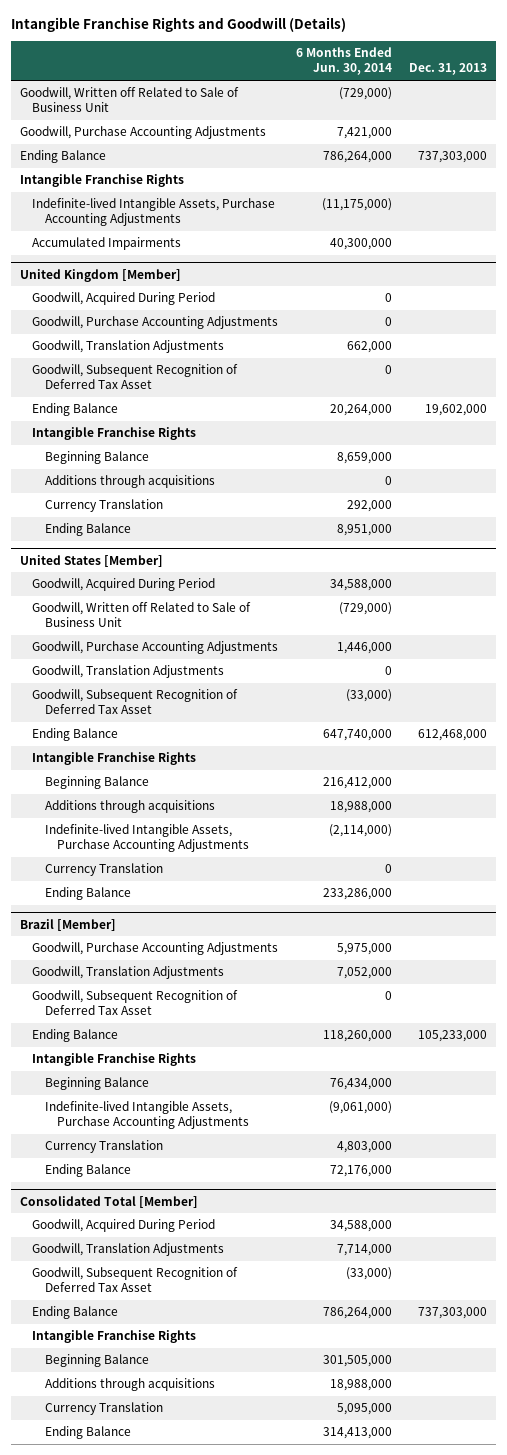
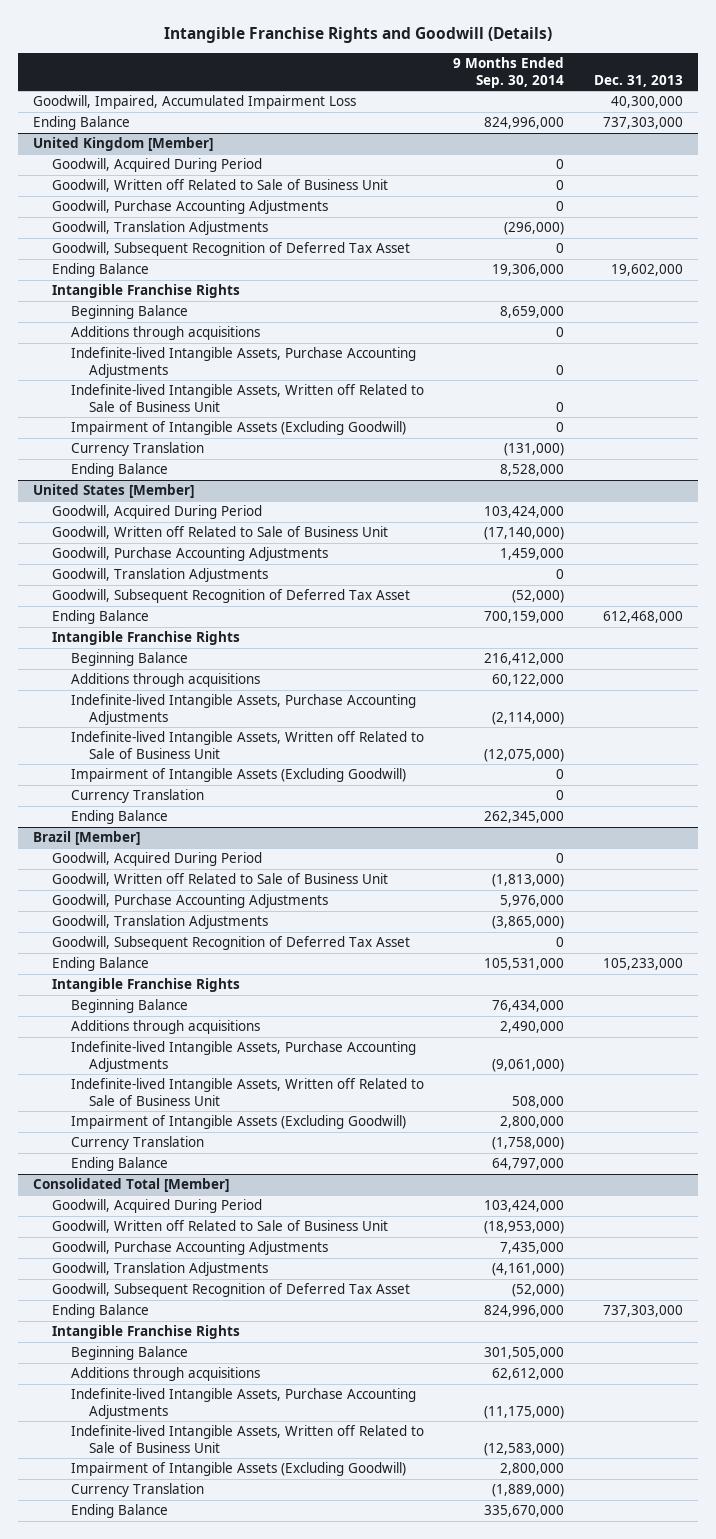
[295,47,392,76] 6 Months Ended Jun. 30, 2014 -> none
none -> [453,57,565,88] 9 Months Ended Sep. 30, 2014
[19,87,239,113] Goodwill, Written off Related to Sale of Business Unit -> none
[19,126,266,140] Goodwill, Purchase Accounting Adjustments -> none
none -> [32,95,356,110] Goodwill, Impaired, Accumulated Impairment Loss
[19,174,184,188] Intangible Franchise Rights -> none
[32,198,276,227] Indefinite-lived Intangible Assets, Purchase Accounting Adjustments -> none
[32,237,182,251] Accumulated Impairments -> none
none -> [51,179,388,193] Goodwill, Written off Related to Sale of Business Unit
none -> [70,347,416,378] Indefinite-lived Intangible Assets, Purchase Accounting Adjustments
none -> [70,384,424,412] Indefinite-lived Intangible Assets, Written off Related to Sale of Business Unit
none -> [70,421,406,436] Impairment of Intangible Assets (Excluding Goodwill)
none -> [70,731,424,759] Indefinite-lived Intangible Assets, Written off Related to Sale of Business Unit
none -> [70,768,406,783] Impairment of Intangible Assets (Excluding Goodwill)
none -> [51,852,262,867] Goodwill, Acquired During Period
none -> [51,873,388,887] Goodwill, Written off Related to Sale of Business Unit
none -> [70,1020,260,1035] Additions through acquisitions
none -> [70,1078,424,1106] Indefinite-lived Intangible Assets, Written off Related to Sale of Business Unit
none -> [70,1115,406,1130] Impairment of Intangible Assets (Excluding Goodwill)
none -> [51,1220,388,1234] Goodwill, Written off Related to Sale of Business Unit
none -> [51,1241,328,1256] Goodwill, Purchase Accounting Adjustments
none -> [70,1388,416,1419] Indefinite-lived Intangible Assets, Purchase Accounting Adjustments
none -> [70,1425,424,1453] Indefinite-lived Intangible Assets, Written off Related to Sale of Business Unit
none -> [70,1462,406,1477] Impairment of Intangible Assets (Excluding Goodwill)

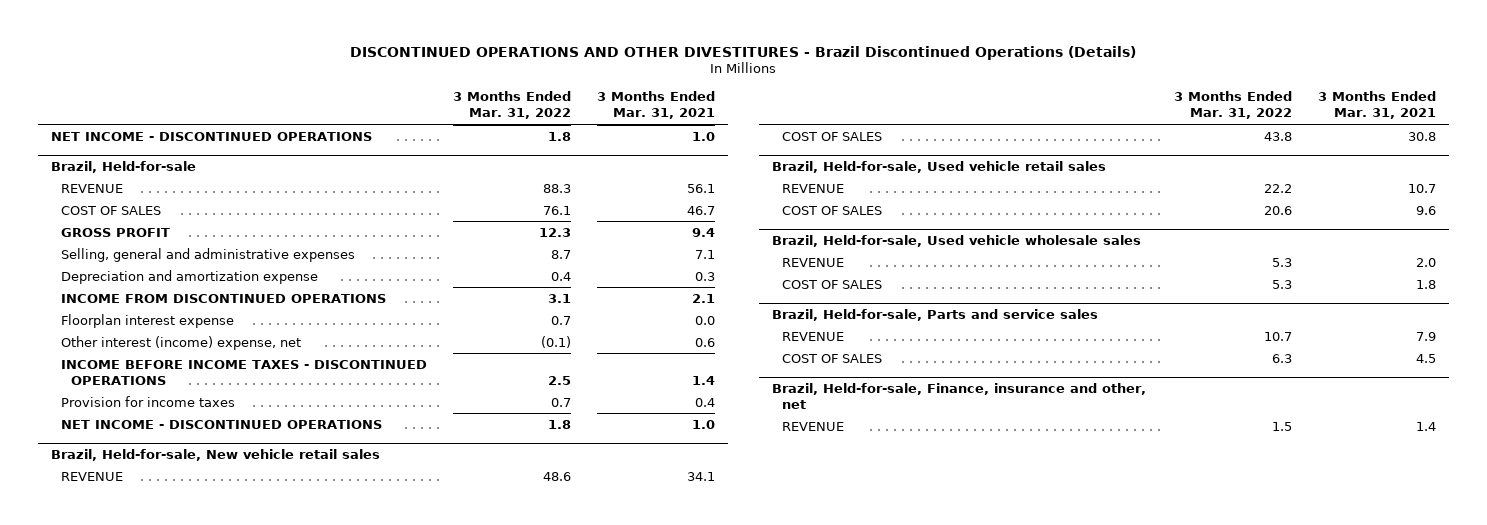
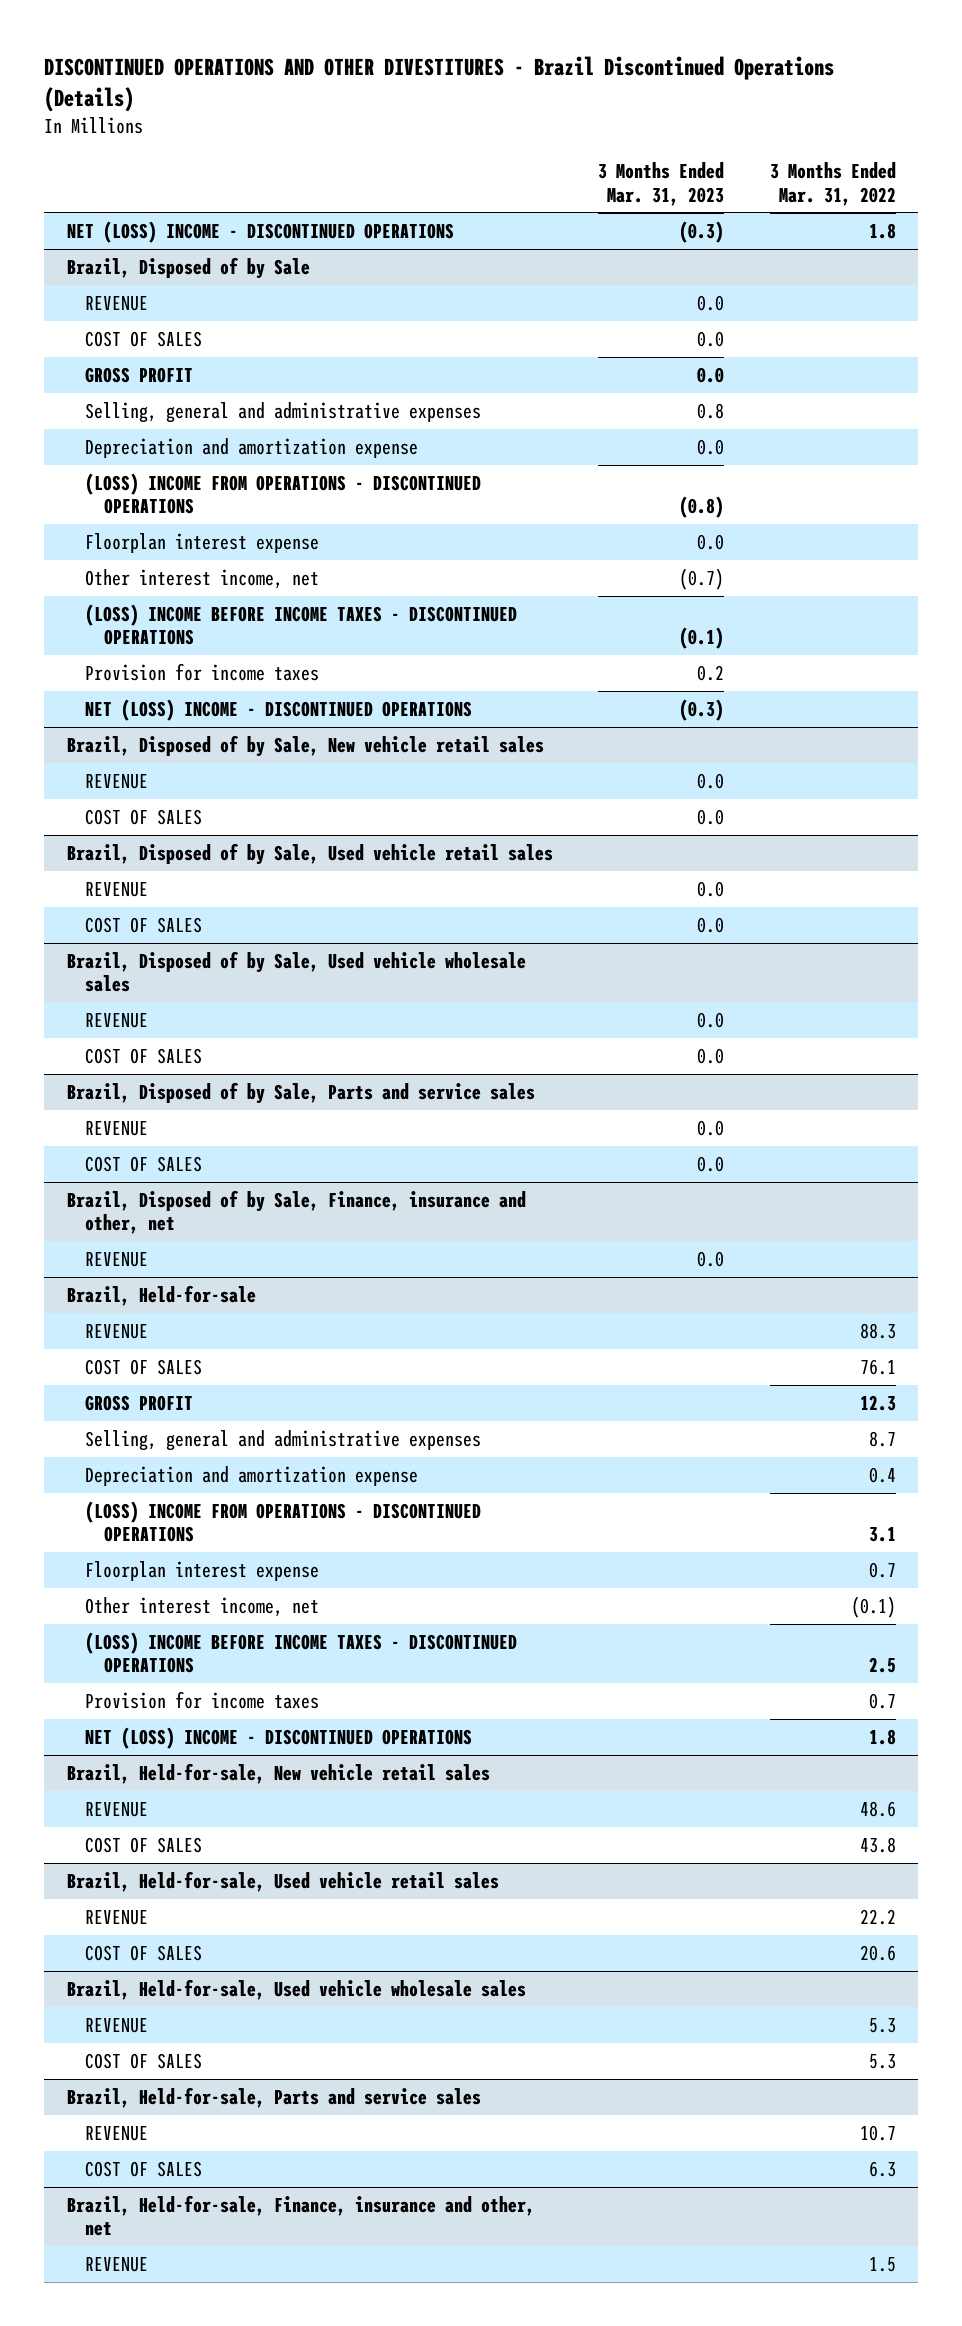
[596,91,715,120] 3 Months Ended Mar. 31, 2021 -> none
none -> [598,162,725,206] 3 Months Ended Mar. 31, 2023
[50,131,372,141] NET INCOME - DISCONTINUED OPERATIONS -> [66,220,454,243] NET (LOSS) INCOME - DISCONTINUED OPERATIONS
none -> [66,256,310,279] Brazil, Disposed of by Sale
none -> [85,295,149,311] REVENUE
none -> [85,330,203,347] COST OF SALES
none -> [85,366,194,383] GROSS PROFIT
none -> [85,401,482,423] Selling, general and administrative expenses
none -> [85,437,419,458] Depreciation and amortization expense
none -> [85,472,482,515] (LOSS) INCOME FROM OPERATIONS - DISCONTINUED OPERATIONS
none -> [85,532,320,553] Floorplan interest expense
none -> [85,568,320,589] Other interest income, net
none -> [85,603,518,646] (LOSS) INCOME BEFORE INCOME TAXES - DISCONTINUED OPERATIONS
none -> [85,662,320,681] Provision for income taxes
none -> [85,698,473,721] NET (LOSS) INCOME - DISCONTINUED OPERATIONS
none -> [66,734,544,757] Brazil, Disposed of by Sale, New vehicle retail sales
none -> [85,773,149,789] REVENUE
none -> [85,808,203,825] COST OF SALES
none -> [66,842,553,865] Brazil, Disposed of by Sale, Used vehicle retail sales
none -> [85,881,149,897] REVENUE
none -> [85,916,203,933] COST OF SALES
none -> [66,950,526,993] Brazil, Disposed of by Sale, Used vehicle wholesale sales
none -> [85,1012,149,1028] REVENUE
none -> [85,1047,203,1064] COST OF SALES
none -> [66,1081,535,1104] Brazil, Disposed of by Sale, Parts and service sales
none -> [85,1120,149,1136] REVENUE
none -> [85,1155,203,1172] COST OF SALES
none -> [66,1189,526,1235] Brazil, Disposed of by Sale, Finance, insurance and other, net
none -> [85,1251,149,1267] REVENUE
[60,293,386,303] INCOME FROM DISCONTINUED OPERATIONS -> [85,1500,482,1543] (LOSS) INCOME FROM OPERATIONS - DISCONTINUED OPERATIONS
[60,335,301,350] Other interest (income) expense, net -> [85,1596,320,1617] Other interest income, net
[60,359,427,385] INCOME BEFORE INCOME TAXES - DISCONTINUED OPERATIONS -> [85,1631,518,1674] (LOSS) INCOME BEFORE INCOME TAXES - DISCONTINUED OPERATIONS
[60,419,382,429] NET INCOME - DISCONTINUED OPERATIONS -> [85,1726,473,1749] NET (LOSS) INCOME - DISCONTINUED OPERATIONS

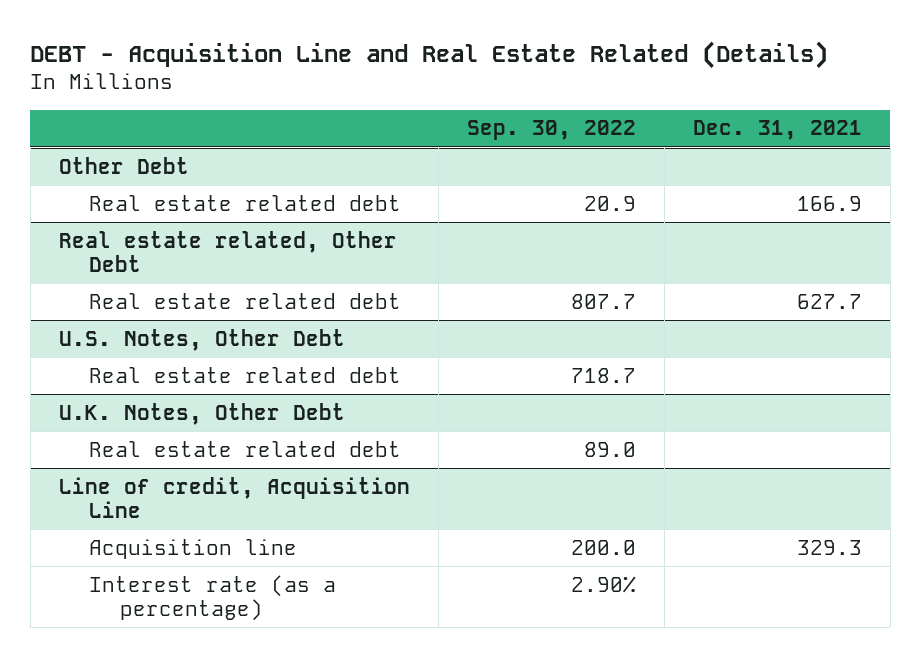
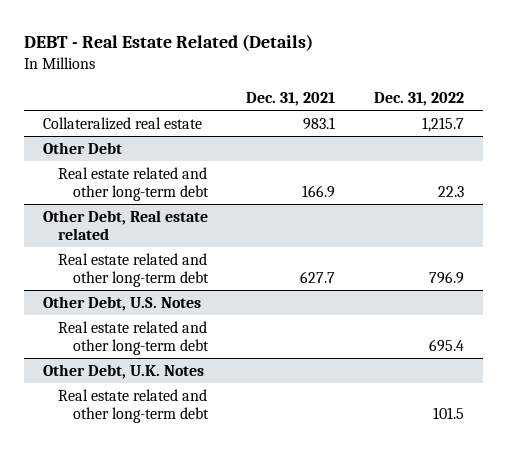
[30,40,829,69] DEBT - Acquisition Line and Real Estate Related (Details) -> [23,34,313,52] DEBT - Real Estate Related (Details)
[466,120,636,141] Sep. 30, 2022 -> none
none -> [373,91,464,106] Dec. 31, 2022
none -> [42,116,202,130] Collateralized real estate
[58,476,410,519] Line of credit, Acquisition Line -> none
[89,538,298,559] Acquisition line -> none
[89,574,337,622] Interest rate (as a percentage) -> none
[89,194,402,211] Real estate related debt -> [58,166,210,202] Real estate related and other long-term debt
[58,230,397,273] Real estate related, Other Debt -> [42,209,208,241] Other Debt, Real estate related
[89,292,402,309] Real estate related debt -> [58,252,210,288] Real estate related and other long-term debt
[58,328,345,351] U.S. Notes, Other Debt -> [42,295,201,311] Other Debt, U.S. Notes
[89,366,402,383] Real estate related debt -> [58,320,210,356] Real estate related and other long-term debt
[58,402,345,425] U.K. Notes, Other Debt -> [42,363,204,379] Other Debt, U.K. Notes
[89,440,402,457] Real estate related debt -> [58,388,210,424] Real estate related and other long-term debt

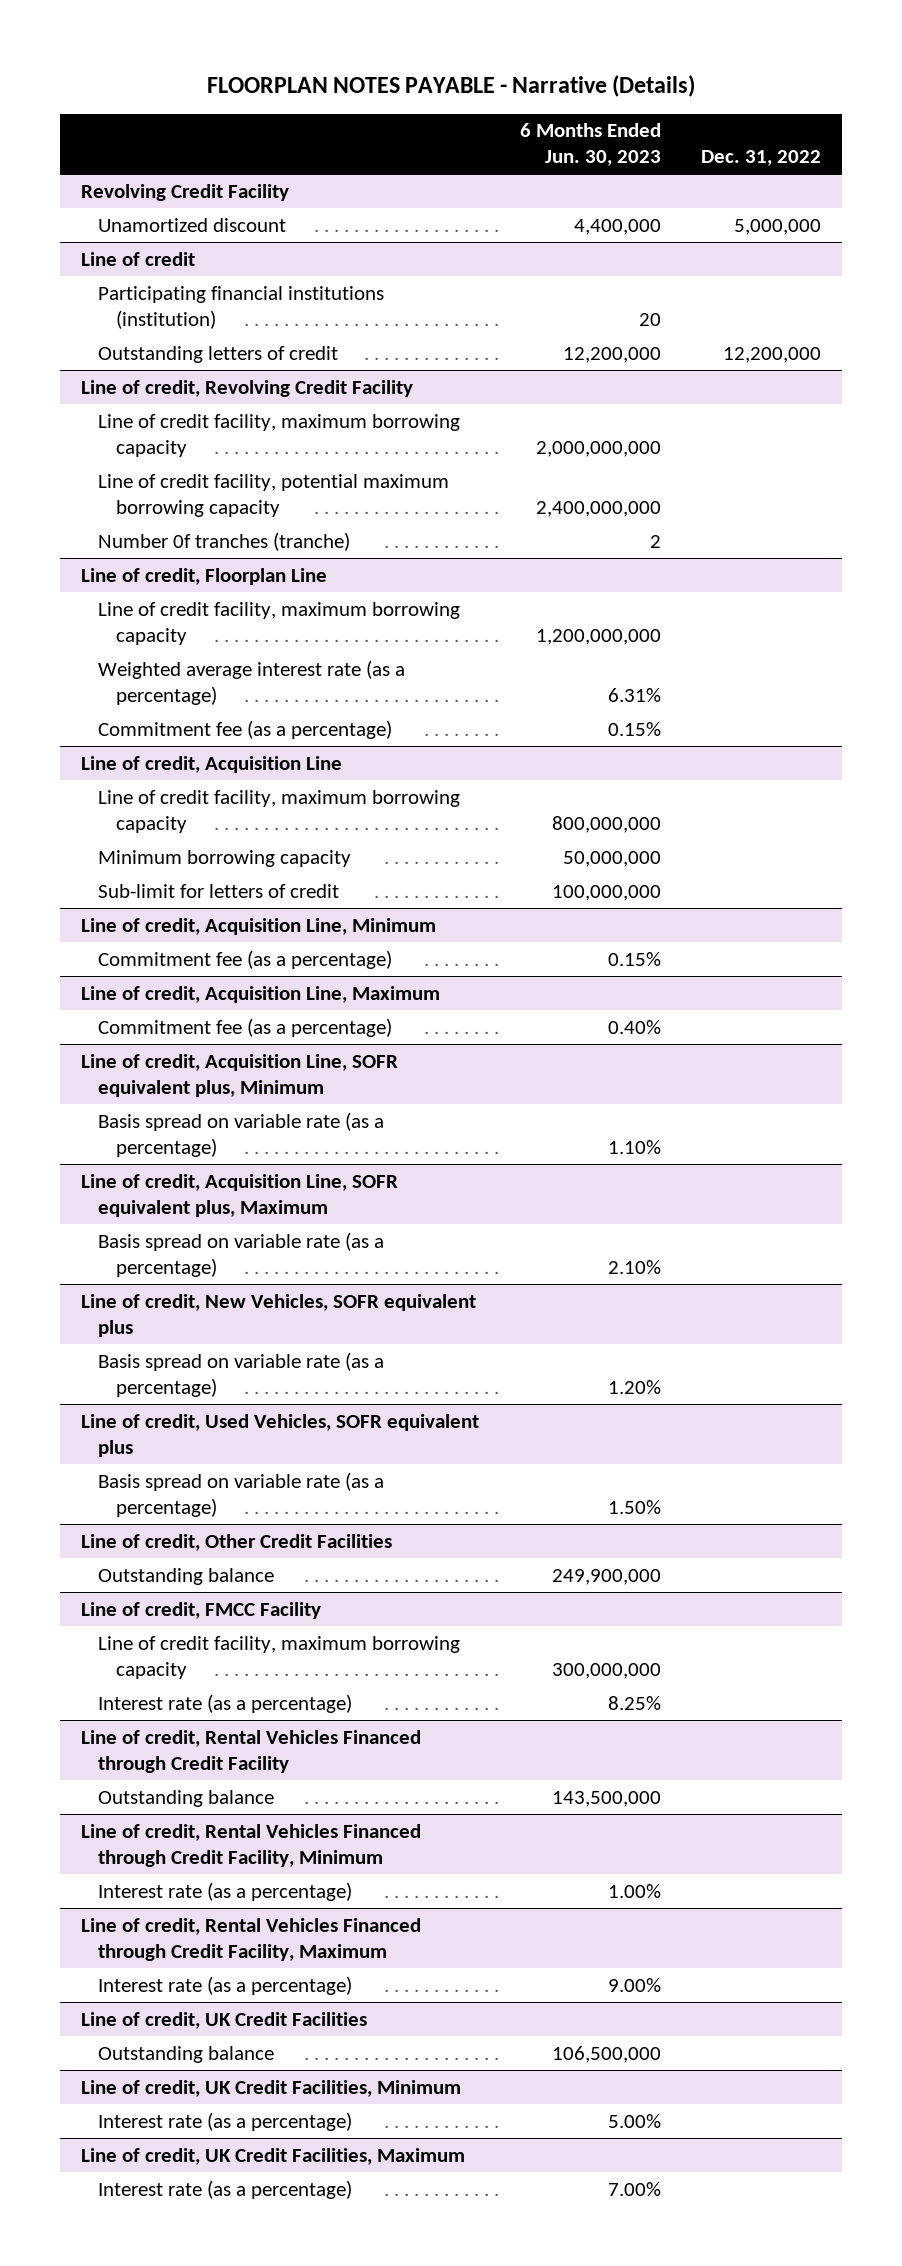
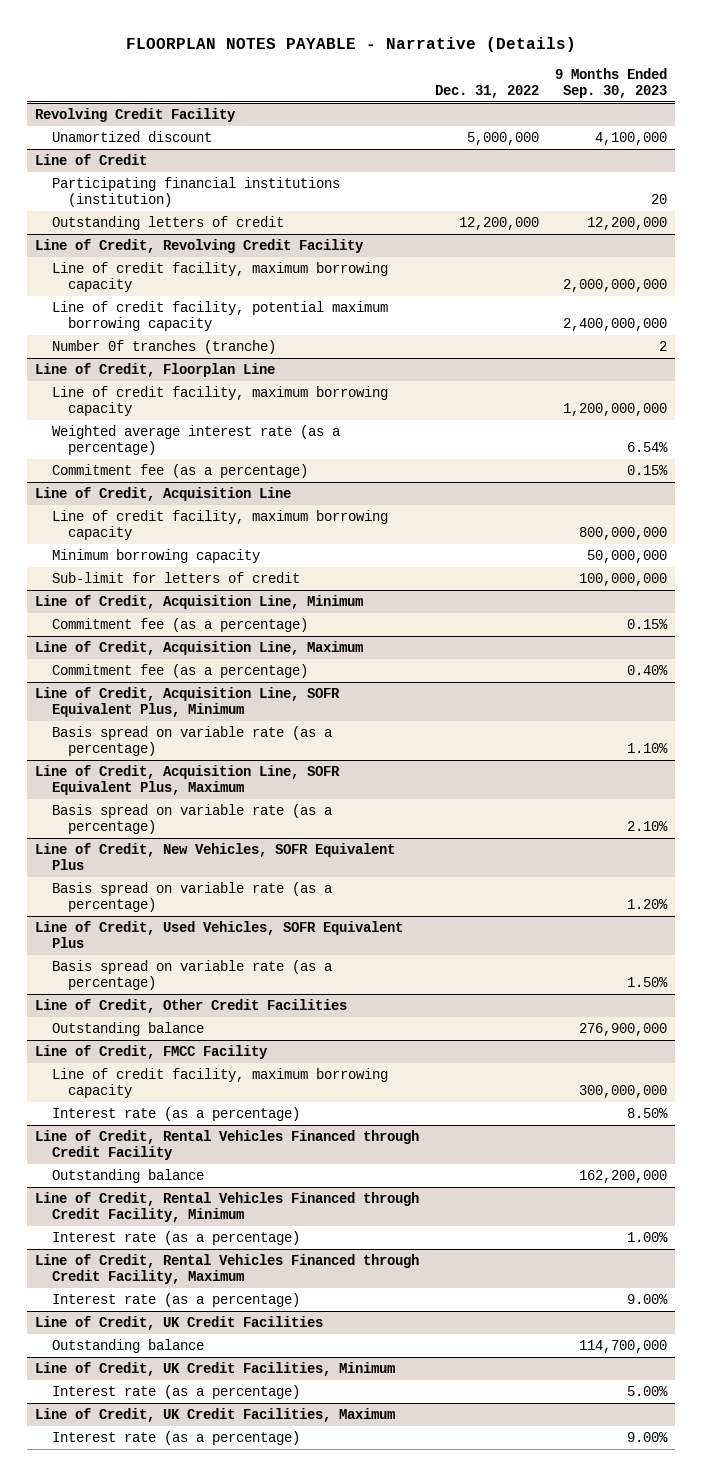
[519,123,661,167] 6 Months Ended Jun. 30, 2023 -> none
none -> [554,67,667,98] 9 Months Ended Sep. 30, 2023
[80,251,195,266] Line of credit -> [35,154,148,166] Line of Credit
[80,379,413,397] Line of credit, Revolving Credit Facility -> [35,239,365,254] Line of Credit, Revolving Credit Facility
[80,567,327,585] Line of credit, Floorplan Line -> [35,363,276,378] Line of Credit, Floorplan Line
[80,755,342,773] Line of credit, Acquisition Line -> [35,487,292,502] Line of Credit, Acquisition Line
[80,917,436,935] Line of credit, Acquisition Line, Minimum -> [35,595,364,610] Line of Credit, Acquisition Line, Minimum
[80,985,440,1003] Line of credit, Acquisition Line, Maximum -> [35,641,364,656] Line of Credit, Acquisition Line, Maximum
[80,1053,398,1097] Line of credit, Acquisition Line, SOFR equivalent plus, Minimum -> [35,687,341,718] Line of Credit, Acquisition Line, SOFR Equivalent Plus, Minimum
[80,1173,398,1217] Line of credit, Acquisition Line, SOFR equivalent plus, Maximum -> [35,765,341,796] Line of Credit, Acquisition Line, SOFR Equivalent Plus, Maximum
[80,1293,476,1337] Line of credit, New Vehicles, SOFR equivalent plus -> [35,843,396,871] Line of Credit, New Vehicles, SOFR Equivalent Plus
[80,1413,479,1457] Line of credit, Used Vehicles, SOFR equivalent plus -> [35,921,404,949] Line of Credit, Used Vehicles, SOFR Equivalent Plus
[80,1533,392,1551] Line of credit, Other Credit Facilities -> [35,999,348,1014] Line of Credit, Other Credit Facilities
[80,1601,321,1619] Line of credit, FMCC Facility -> [35,1045,269,1060] Line of Credit, FMCC Facility
[80,1729,421,1773] Line of credit, Rental Vehicles Financed through Credit Facility -> [35,1130,420,1161] Line of Credit, Rental Vehicles Financed through Credit Facility
[80,1823,421,1867] Line of credit, Rental Vehicles Financed through Credit Facility, Minimum -> [35,1192,420,1223] Line of Credit, Rental Vehicles Financed through Credit Facility, Minimum
[80,1917,421,1961] Line of credit, Rental Vehicles Financed through Credit Facility, Maximum -> [35,1254,420,1285] Line of Credit, Rental Vehicles Financed through Credit Facility, Maximum
[80,2011,367,2029] Line of credit, UK Credit Facilities -> [35,1316,324,1331] Line of Credit, UK Credit Facilities
[80,2079,461,2097] Line of credit, UK Credit Facilities, Minimum -> [35,1362,396,1377] Line of Credit, UK Credit Facilities, Minimum
[80,2147,465,2165] Line of credit, UK Credit Facilities, Maximum -> [35,1408,396,1423] Line of Credit, UK Credit Facilities, Maximum

